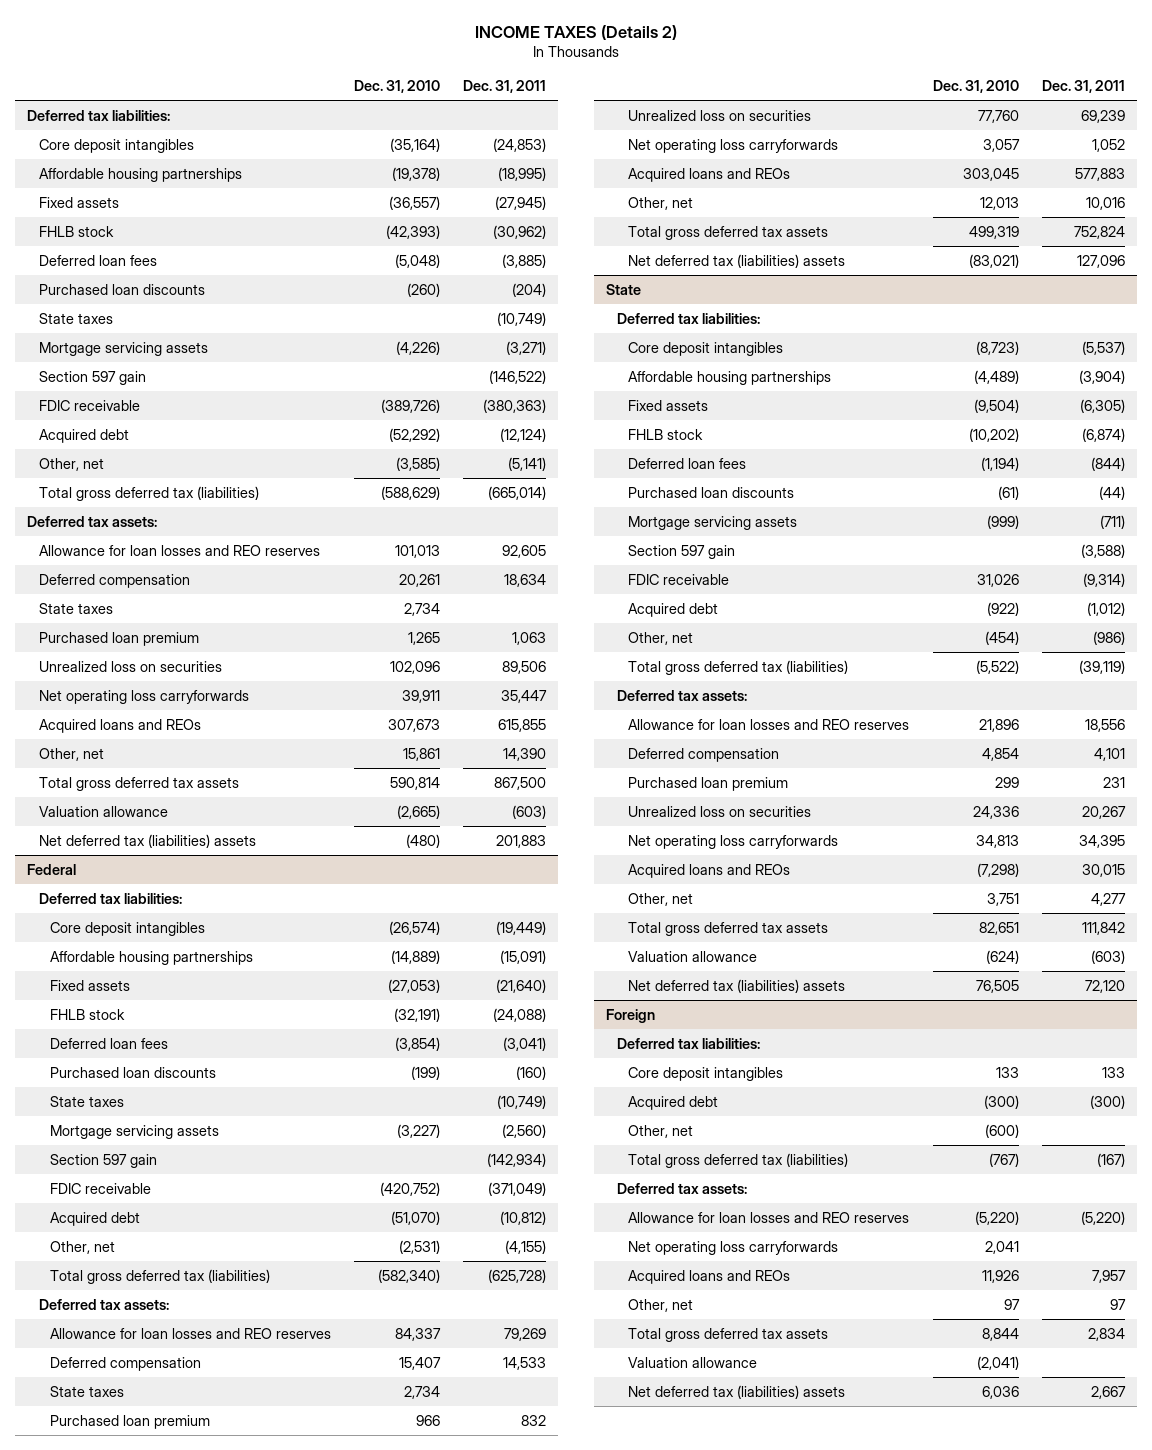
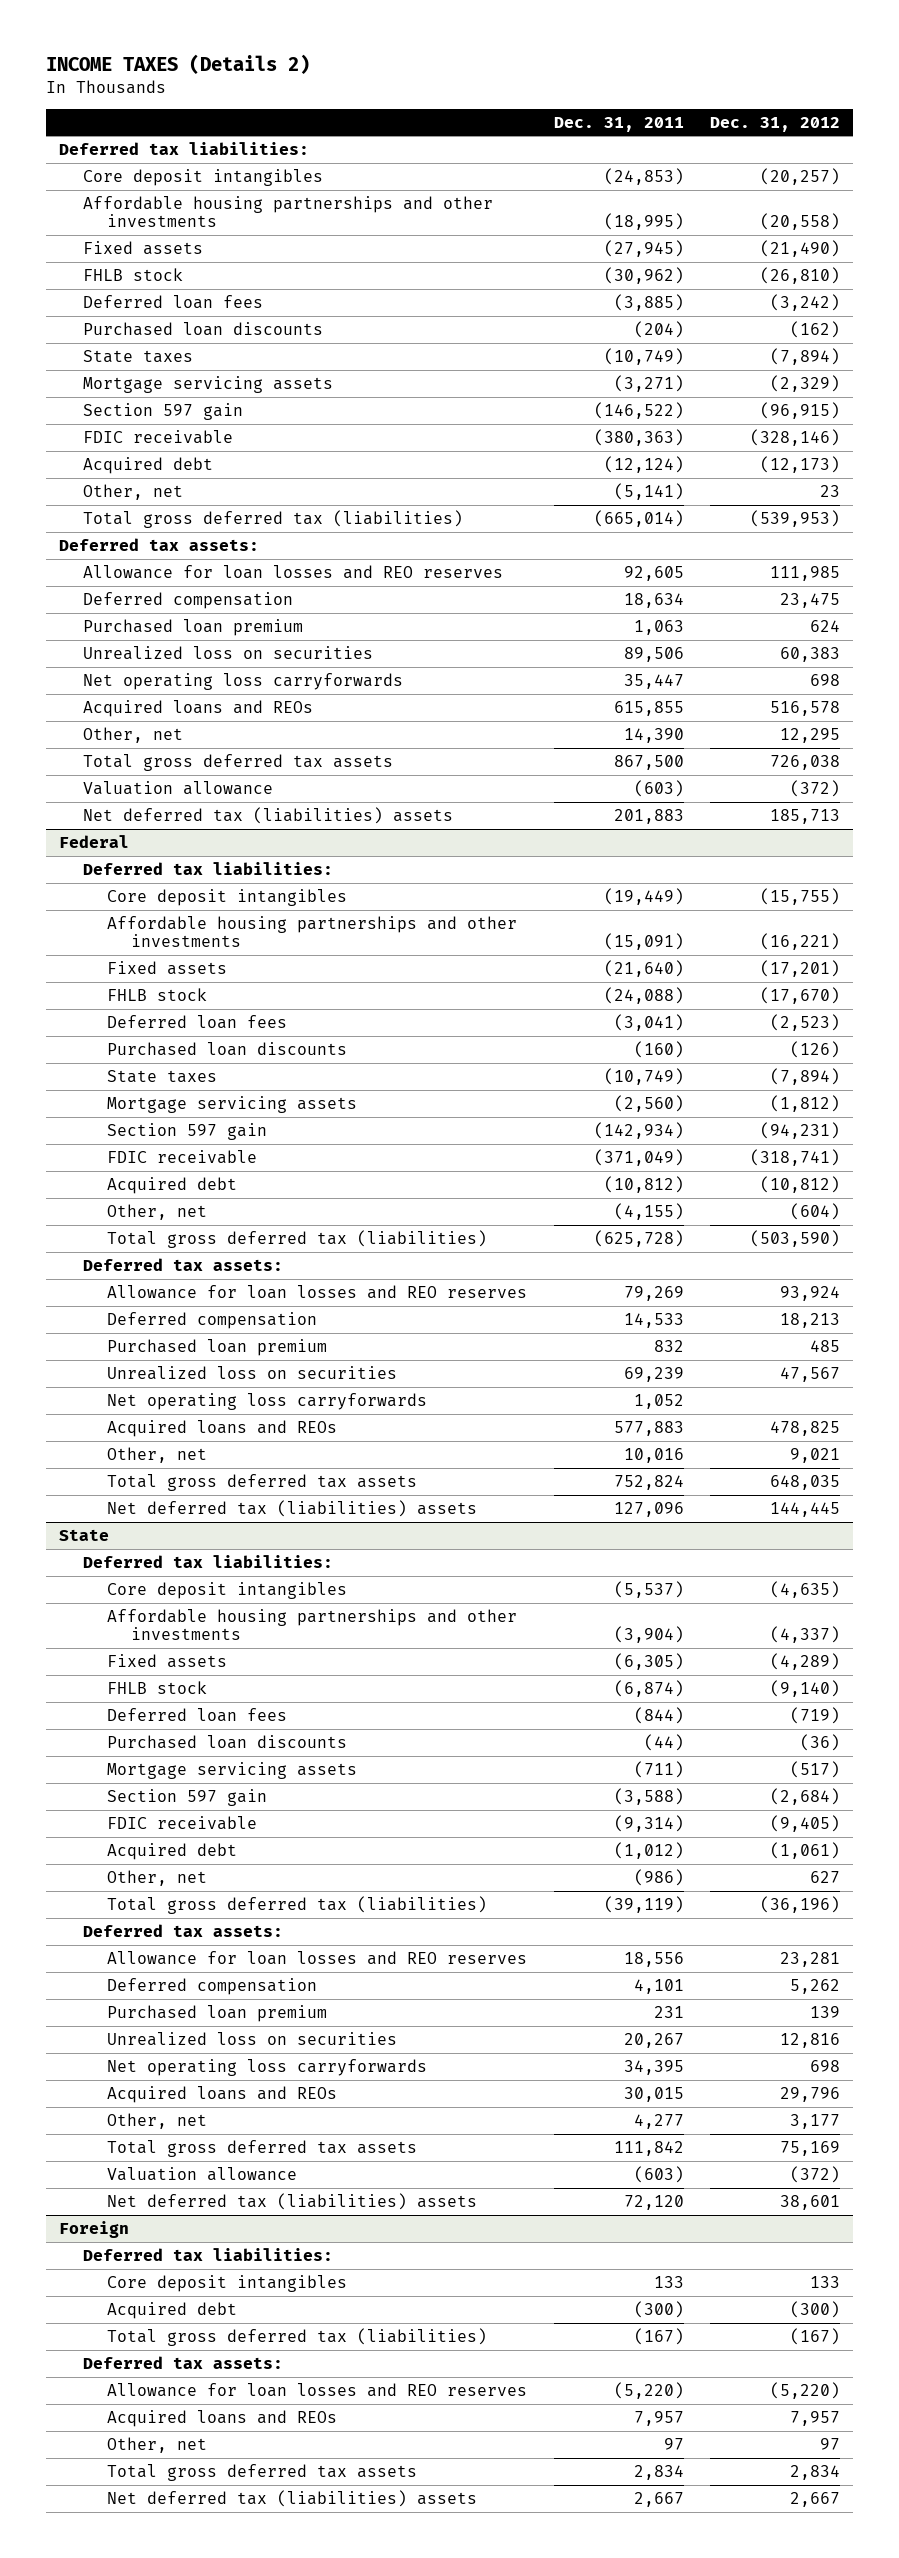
[354,80,441,94] Dec. 31, 2010 -> none
none -> [710,116,841,132] Dec. 31, 2012
[38,167,242,182] Affordable housing partnerships -> [83,195,494,228] Affordable housing partnerships and other investments
[38,602,113,614] State taxes -> none
[50,950,254,965] Affordable housing partnerships -> [107,915,518,948] Affordable housing partnerships and other investments
[50,1385,125,1397] State taxes -> none
[628,370,832,385] Affordable housing partnerships -> [107,1608,518,1641] Affordable housing partnerships and other investments
[628,1124,694,1138] Other, net -> none
[628,1240,839,1255] Net operating loss carryforwards -> none
[628,1356,758,1368] Valuation allowance -> none

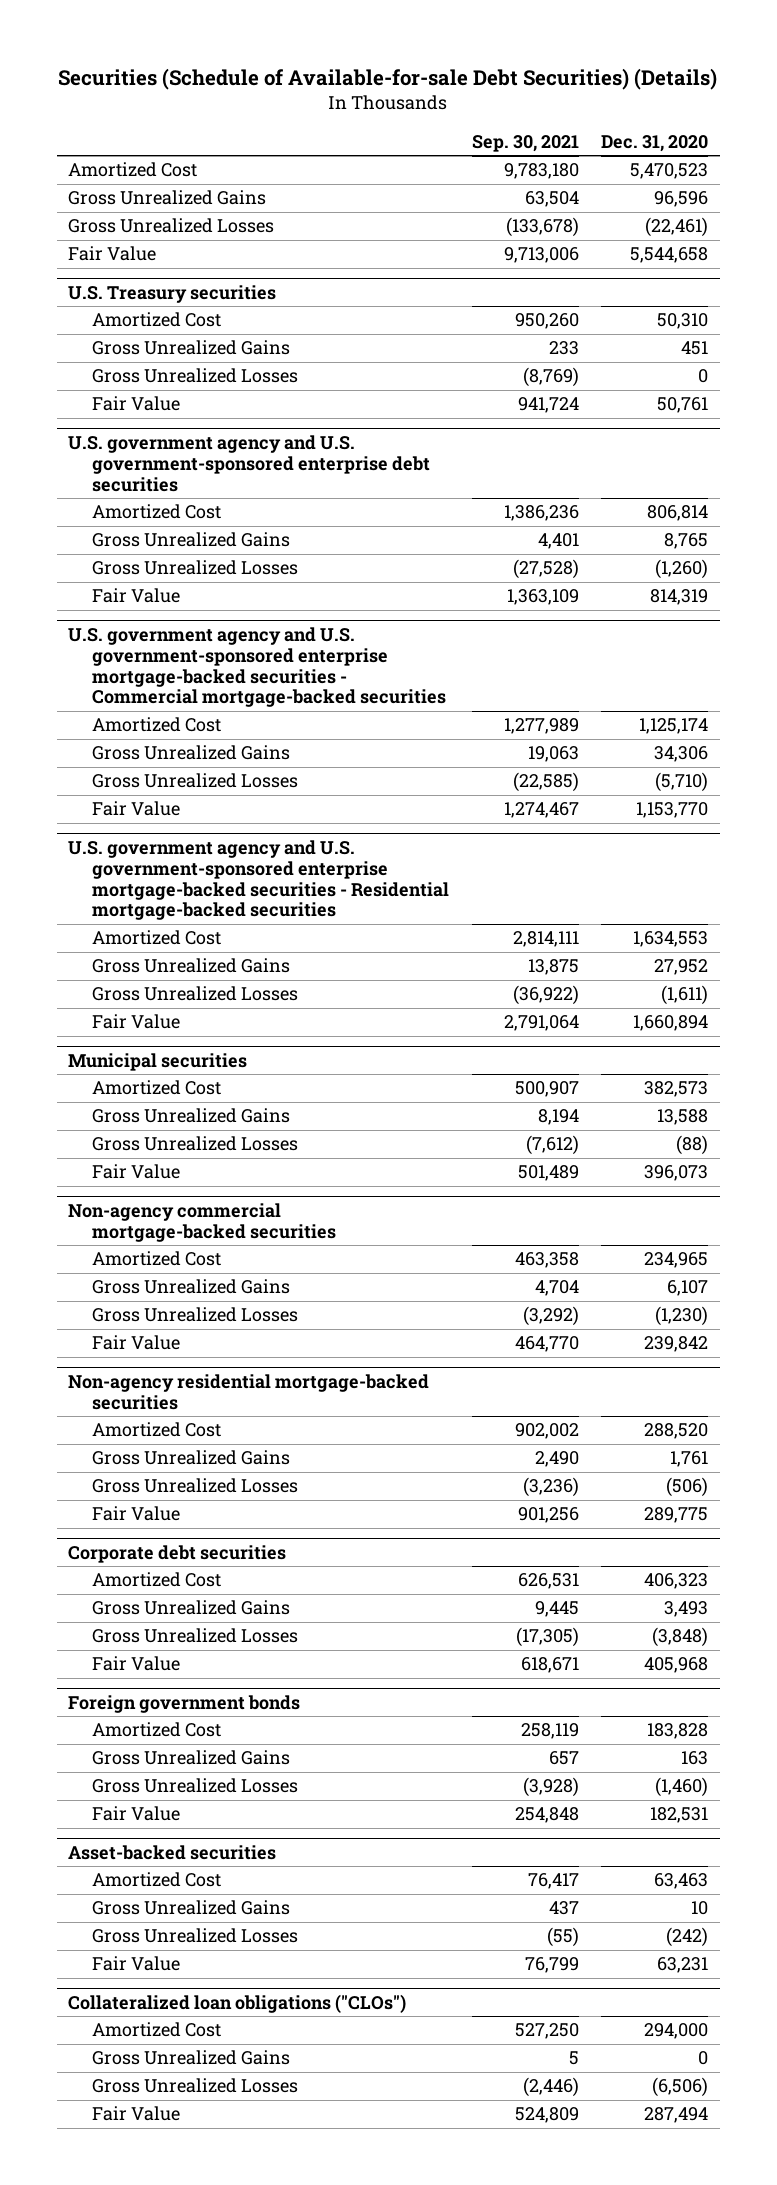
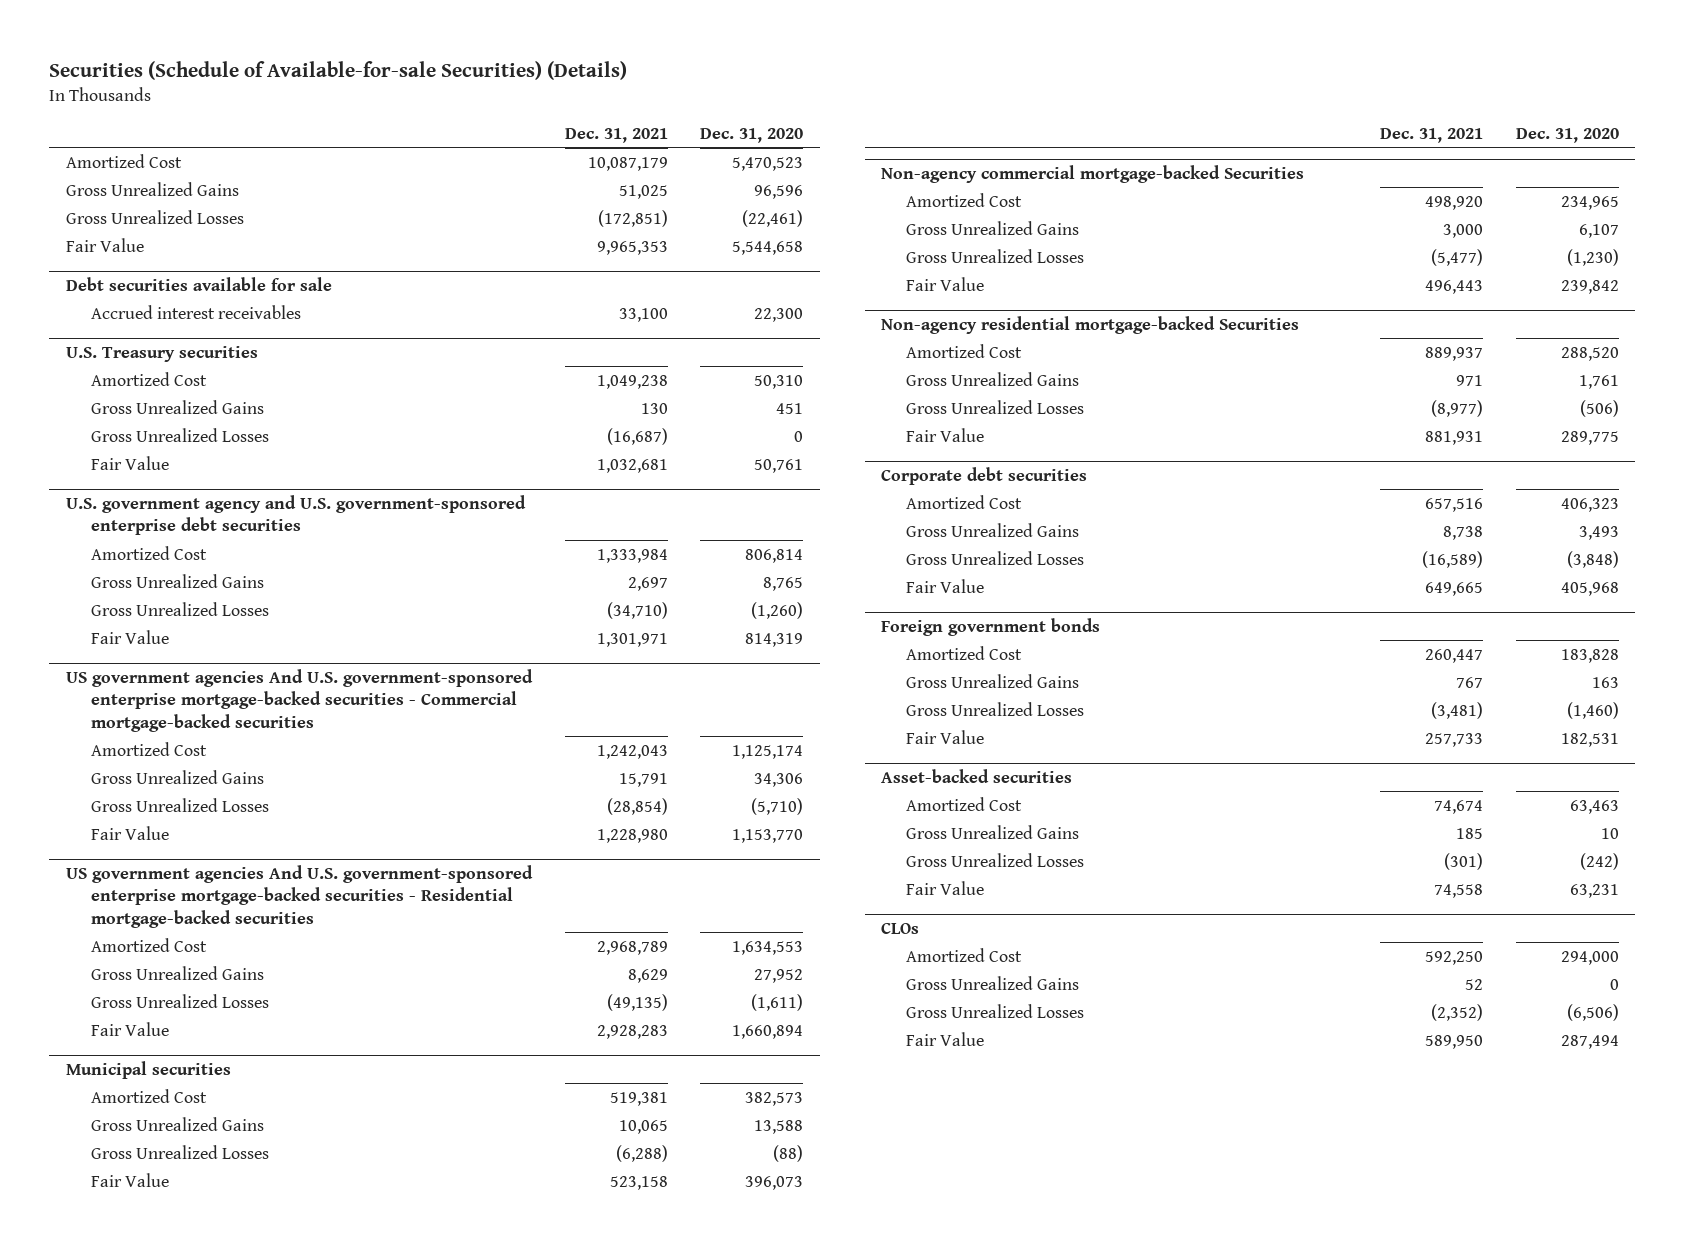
[58,67,718,90] Securities (Schedule of Available-for-sale Debt Securities) (Details) -> [49,61,628,81] Securities (Schedule of Available-for-sale Securities) (Details)
[471,134,579,152] Sep. 30, 2021 -> none
none -> [564,127,668,143] Dec. 31, 2021
none -> [65,276,332,291] Debt securities available for sale
none -> [90,304,301,319] Accrued interest receivables
[68,626,447,708] U.S. government agency and U.S. government-sponsored enterprise mortgage-backed securities - Commercial mortgage-backed securities -> [65,668,533,732] US government agencies And U.S. government-sponsored enterprise mortgage-backed securities - Commercial mortgage-backed securities
[68,839,450,921] U.S. government agency and U.S. government-sponsored enterprise mortgage-backed securities - Residential mortgage-backed securities -> [65,864,533,928] US government agencies And U.S. government-sponsored enterprise mortgage-backed securities - Residential mortgage-backed securities
[68,1202,337,1242] Non-agency commercial mortgage-backed securities -> [880,164,1304,183] Non-agency commercial mortgage-backed Securities
[68,1373,430,1410] Non-agency residential mortgage-backed securities -> [880,315,1299,334] Non-agency residential mortgage-backed Securities
[68,1993,407,2013] Collateralized loan obligations ("CLOs") -> [880,922,919,934] CLOs

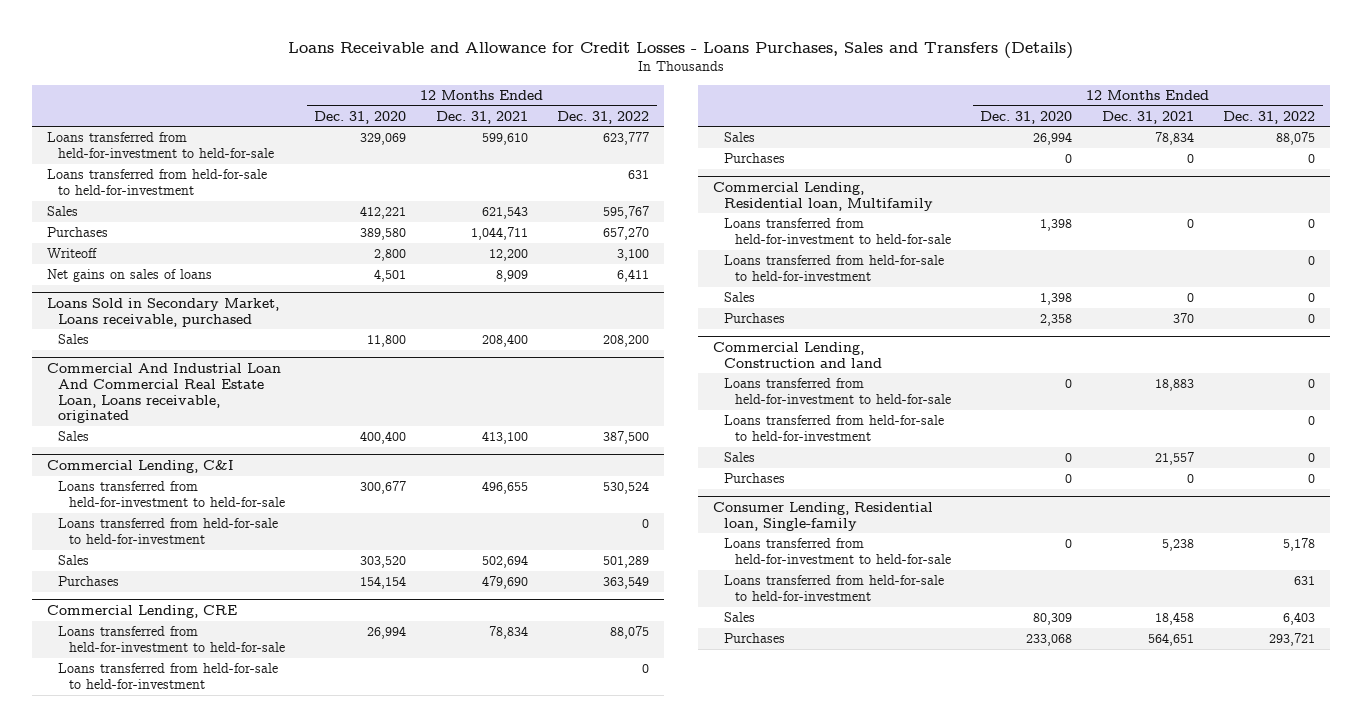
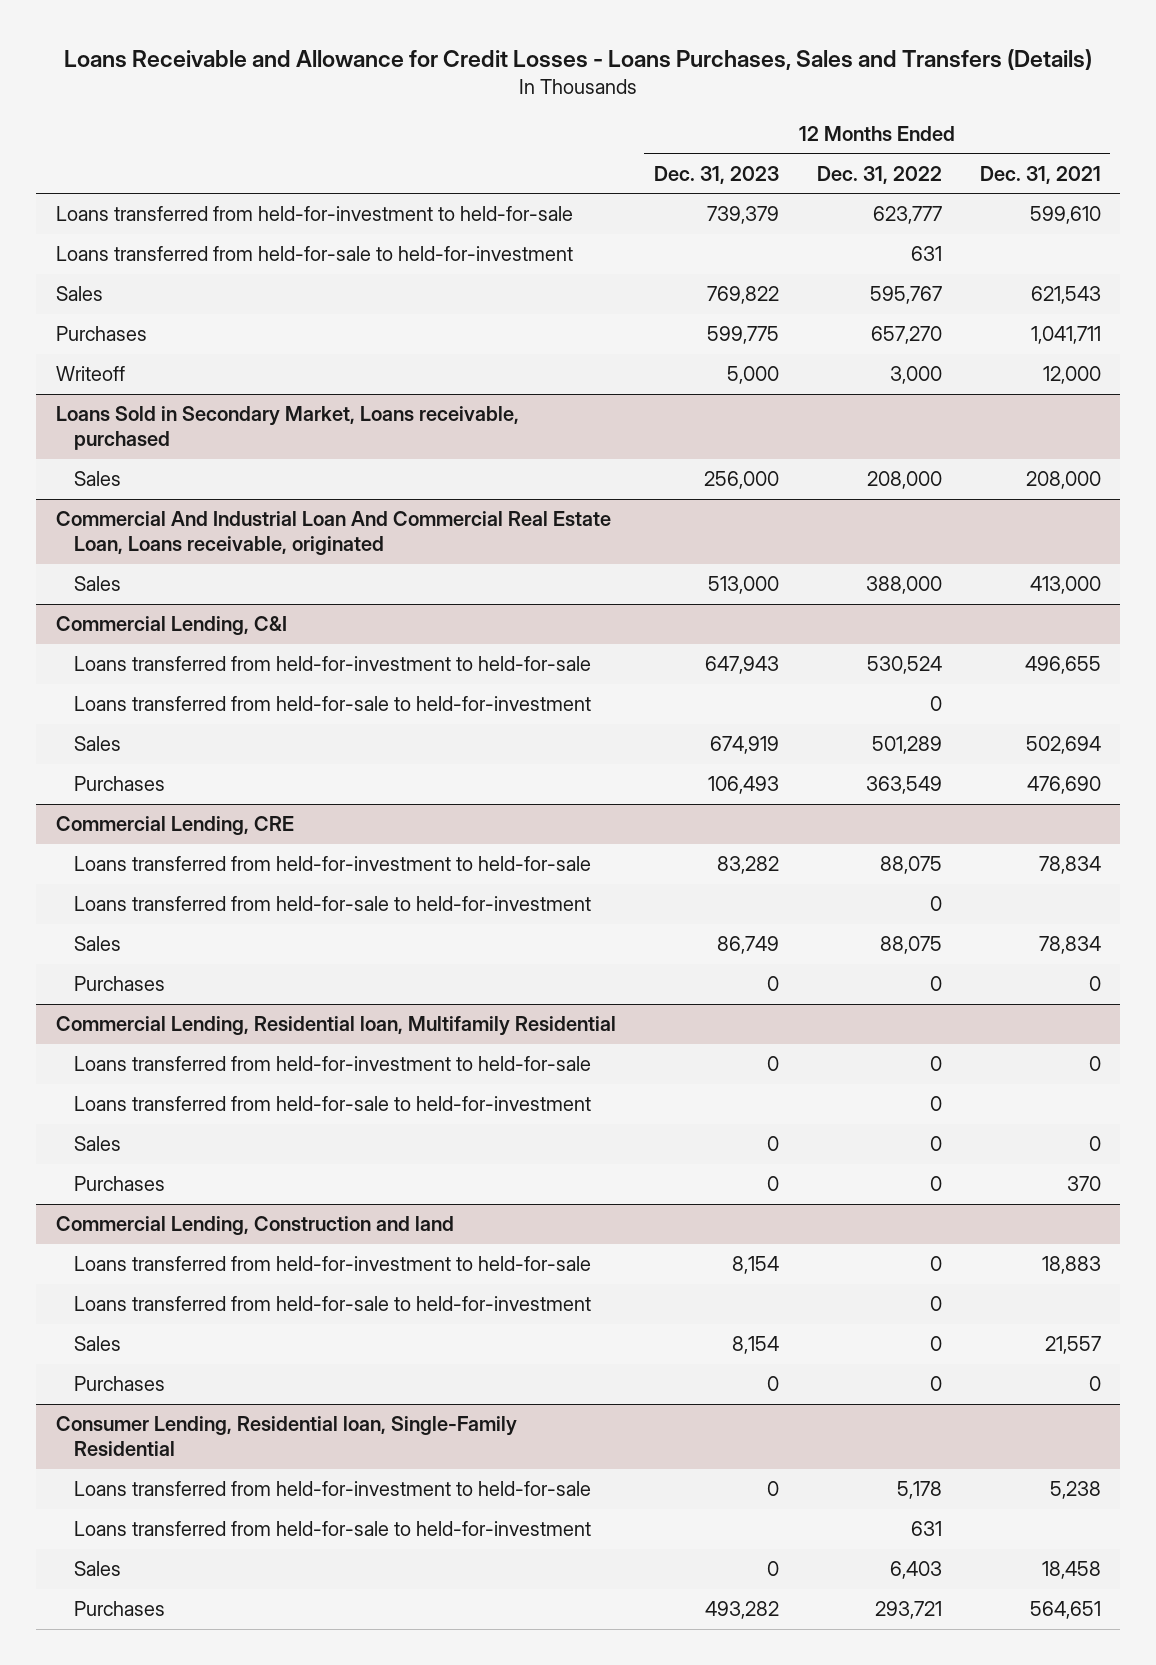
[314,110,407,124] Dec. 31, 2020 -> none
none -> [653,165,779,184] Dec. 31, 2023
[46,269,212,283] Net gains on sales of loans -> none
[470,227,528,241] 1,044,711 -> [1030,326,1101,345] 1,041,711
[488,249,528,262] 12,200 -> [1042,366,1101,385] 12,000
[617,249,650,262] 3,100 -> [889,366,942,385] 3,000
[481,334,528,348] 208,400 -> [1025,471,1101,490] 208,000
[603,335,650,348] 208,200 -> [866,471,942,490] 208,000
[481,431,528,445] 413,100 -> [1029,576,1101,595] 413,000
[603,431,650,445] 387,500 -> [865,576,942,595] 388,000
[481,576,528,590] 479,690 -> [1026,776,1101,795] 476,690
[712,181,933,211] Commercial Lending, Residential loan, Multifamily -> [55,1016,616,1037] Commercial Lending, Residential loan, Multifamily Residential
[712,501,933,531] Consumer Lending, Residential loan, Single-family -> [55,1416,517,1456] Consumer Lending, Residential loan, Single-Family Residential

